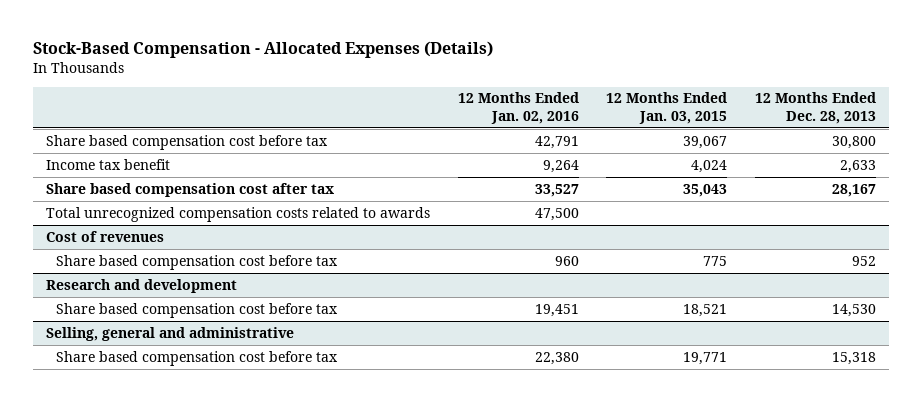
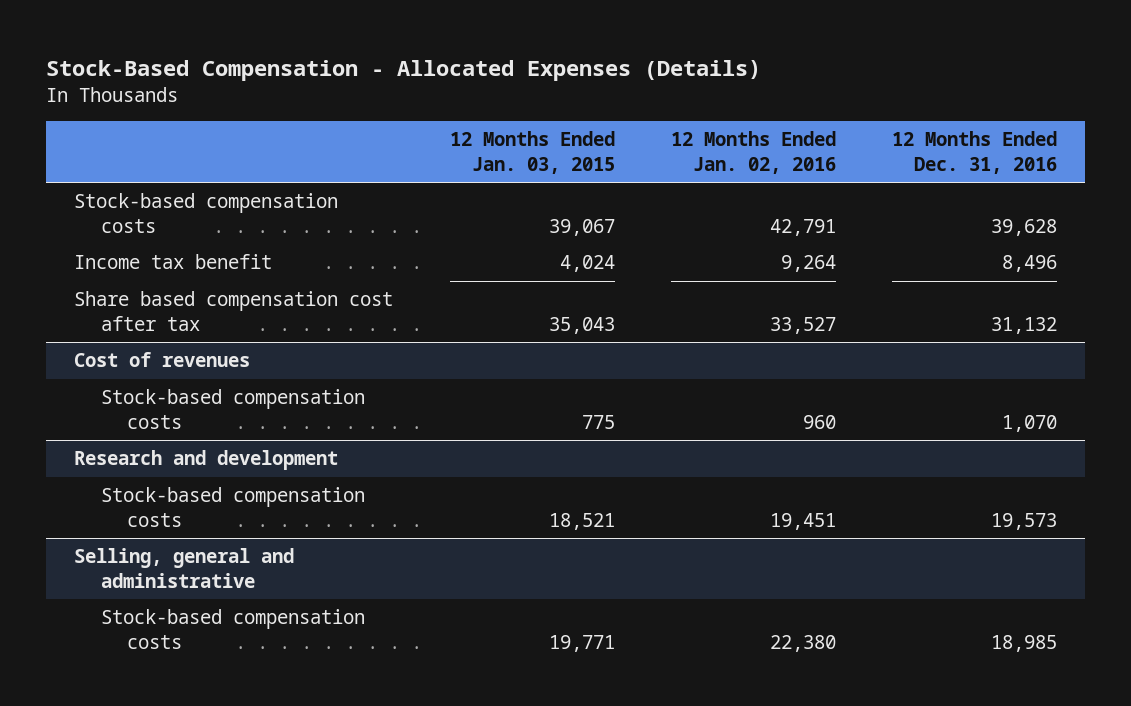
[754,92,876,124] 12 Months Ended Dec. 28, 2013 -> none
none -> [891,131,1057,174] 12 Months Ended Dec. 31, 2016
[46,134,329,150] Share based compensation cost before tax -> [74,193,339,233] Stock-based compensation costs
[46,206,431,222] Total unrecognized compensation costs related to awards -> none
[56,254,339,270] Share based compensation cost before tax -> [100,389,365,429] Stock-based compensation costs
[56,302,339,318] Share based compensation cost before tax -> [100,487,365,527] Stock-based compensation costs
[56,350,339,366] Share based compensation cost before tax -> [100,609,365,649] Stock-based compensation costs

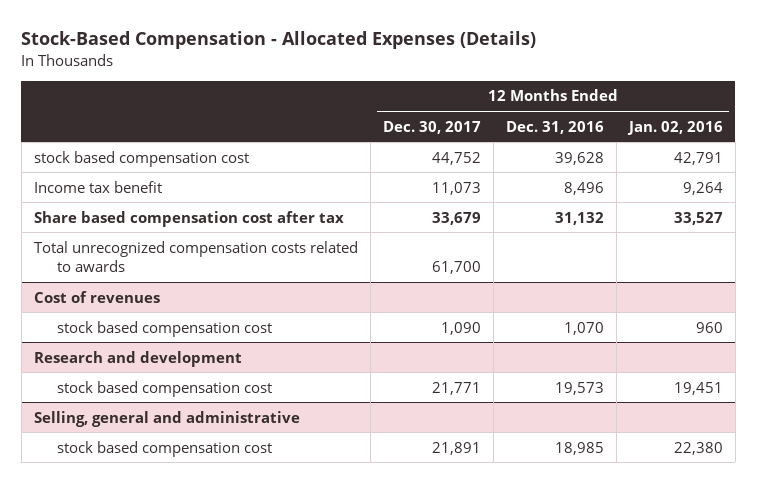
[449,131,615,174] 12 Months Ended Jan. 03, 2015 -> none
none -> [382,120,481,134] Dec. 30, 2017
[74,193,339,233] Stock-based compensation costs -> [33,150,249,167] stock based compensation cost
none -> [33,240,358,272] Total unrecognized compensation costs related to awards
[100,389,365,429] Stock-based compensation costs -> [57,320,273,337] stock based compensation cost
[100,487,365,527] Stock-based compensation costs -> [57,380,273,397] stock based compensation cost
[100,609,365,649] Stock-based compensation costs -> [57,440,273,457] stock based compensation cost

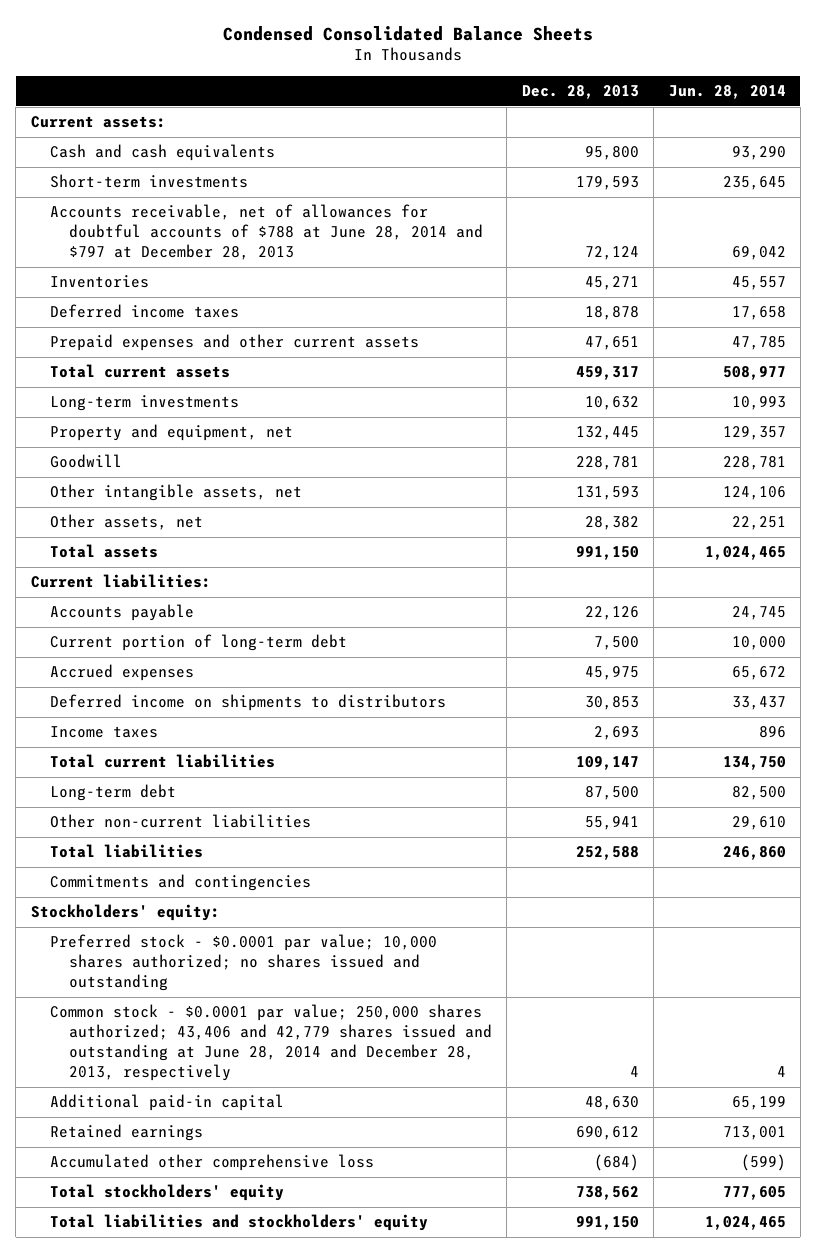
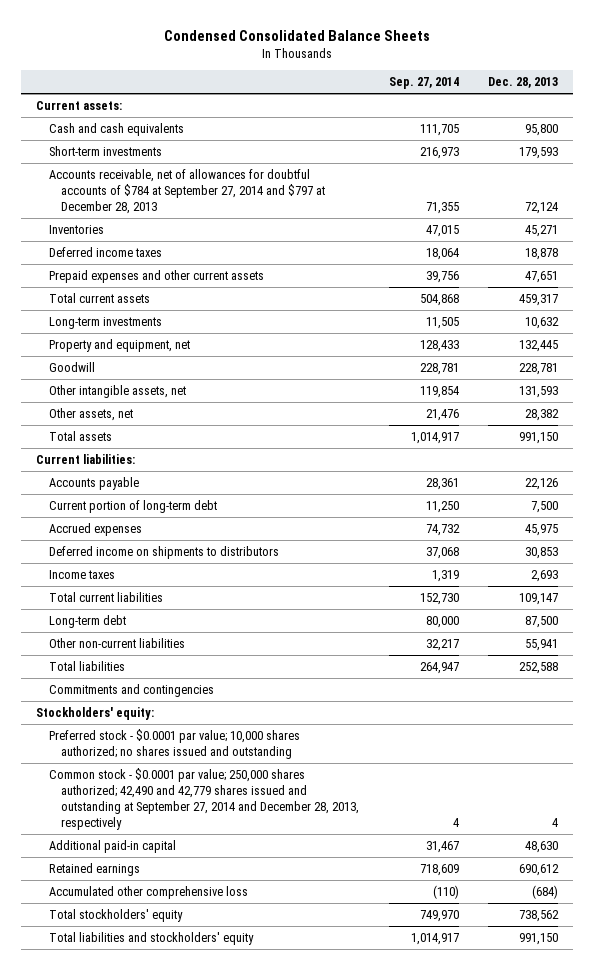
[668,85,786,100] Jun. 28, 2014 -> none
none -> [388,77,459,90] Sep. 27, 2014
[49,204,484,261] Accounts receivable, net of allowances for doubtful accounts of $788 at June 28, 2014 and $797 at December 28, 2013 -> [48,169,325,215] Accounts receivable, net of allowances for doubtful accounts of $784 at September 27, 2014 and $797 at December 28, 2013
[49,1004,493,1081] Common stock - $0.0001 par value; 250,000 shares authorized; 43,406 and 42,779 shares issued and outstanding at June 28, 2014 and December 28, 2013, respectively -> [48,768,359,831] Common stock - $0.0001 par value; 250,000 shares authorized; 42,490 and 42,779 shares issued and outstanding at September 27, 2014 and December 28, 2013, respectively

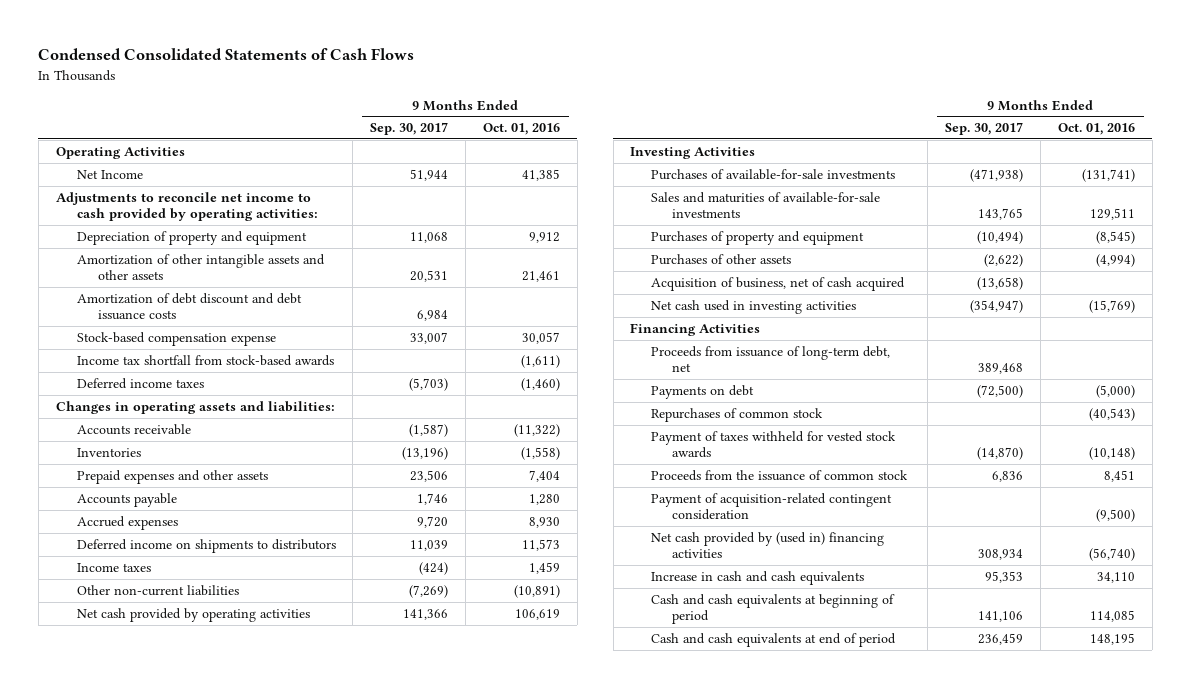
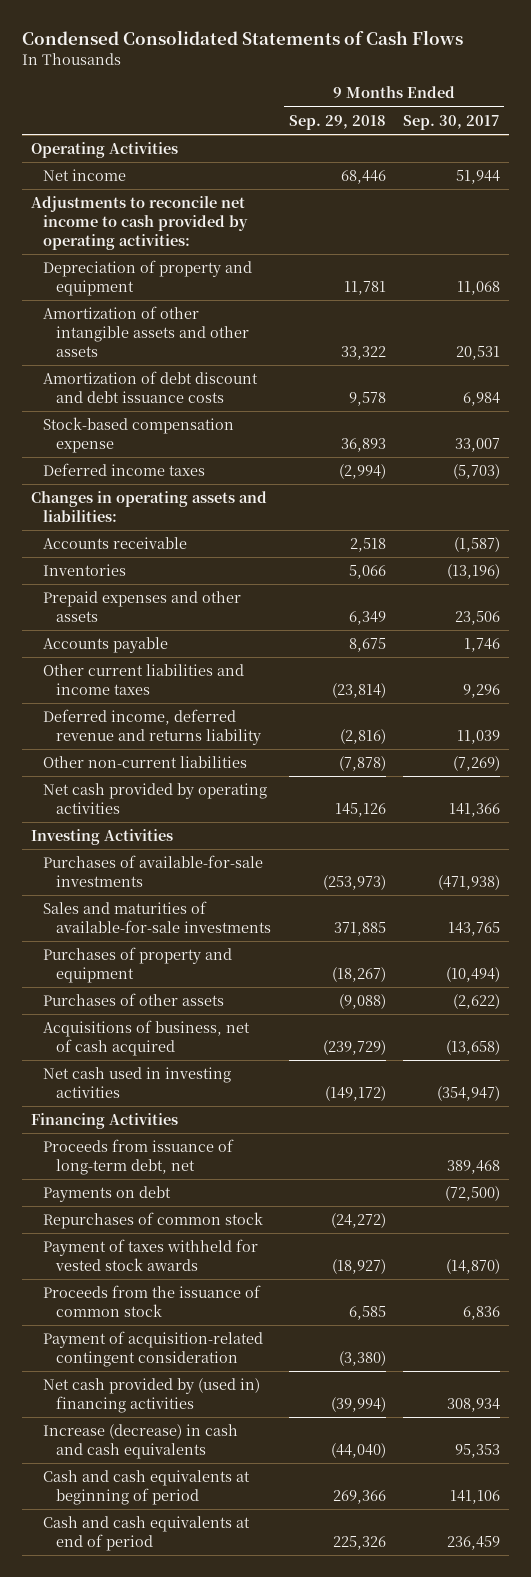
[483,123,561,136] Oct. 01, 2016 -> none
none -> [288,114,386,130] Sep. 29, 2018
[76,169,143,179] Net Income -> [43,169,127,182] Net income
[76,354,334,366] Income tax shortfall from stock-based awards -> none
[76,515,178,530] Accrued expenses -> none
[76,562,151,572] Income taxes -> none
none -> [43,664,245,695] Other current liabilities and income taxes
[76,538,336,553] Deferred income on shipments to distributors -> [43,709,262,745] Deferred income, deferred revenue and returns liability
[651,276,906,291] Acquisition of business, net of cash acquired -> [43,1020,251,1056] Acquisitions of business, net of cash acquired
[651,570,865,585] Increase in cash and cash equivalents -> [43,1424,239,1459] Increase (decrease) in cash and cash equivalents

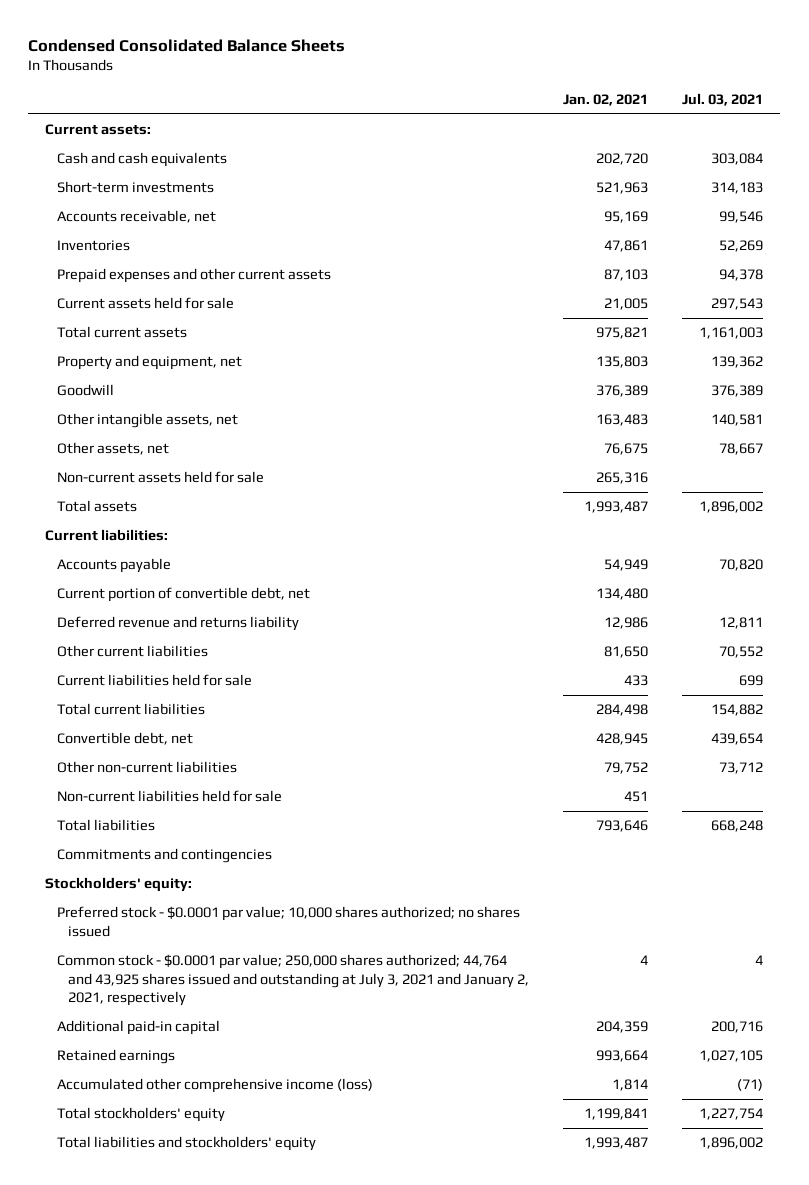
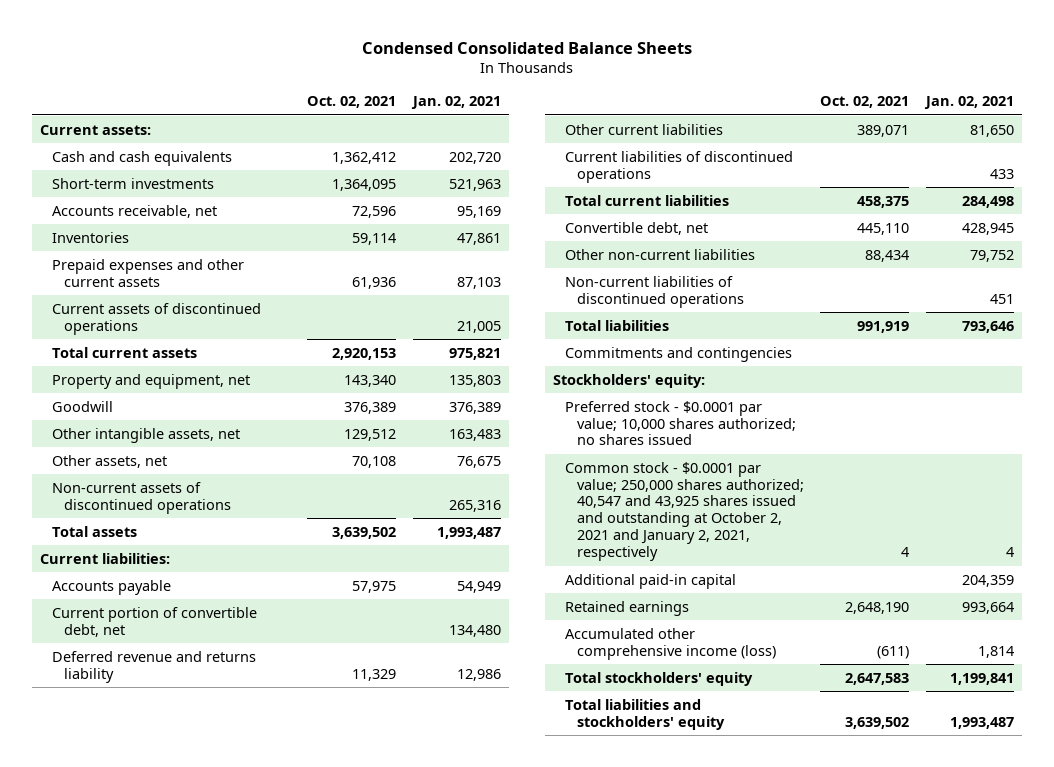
[682,92,764,106] Jul. 03, 2021 -> none
none -> [307,96,397,109] Oct. 02, 2021
[56,297,234,310] Current assets held for sale -> [51,302,261,335] Current assets of discontinued operations
[56,471,264,484] Non-current assets held for sale -> [51,481,231,514] Non-current assets of discontinued operations
[56,674,252,687] Current liabilities held for sale -> [564,150,793,183] Current liabilities of discontinued operations
[56,790,282,803] Non-current liabilities held for sale -> [564,275,744,308] Non-current liabilities of discontinued operations
[56,954,530,1007] Common stock - $0.0001 par value; 250,000 shares authorized; 44,764 and 43,925 shares issued and outstanding at July 3, 2021 and January 2, 2021, respectively -> [564,461,804,562] Common stock - $0.0001 par value; 250,000 shares authorized; 40,547 and 43,925 shares issued and outstanding at October 2, 2021 and January 2, 2021, respectively

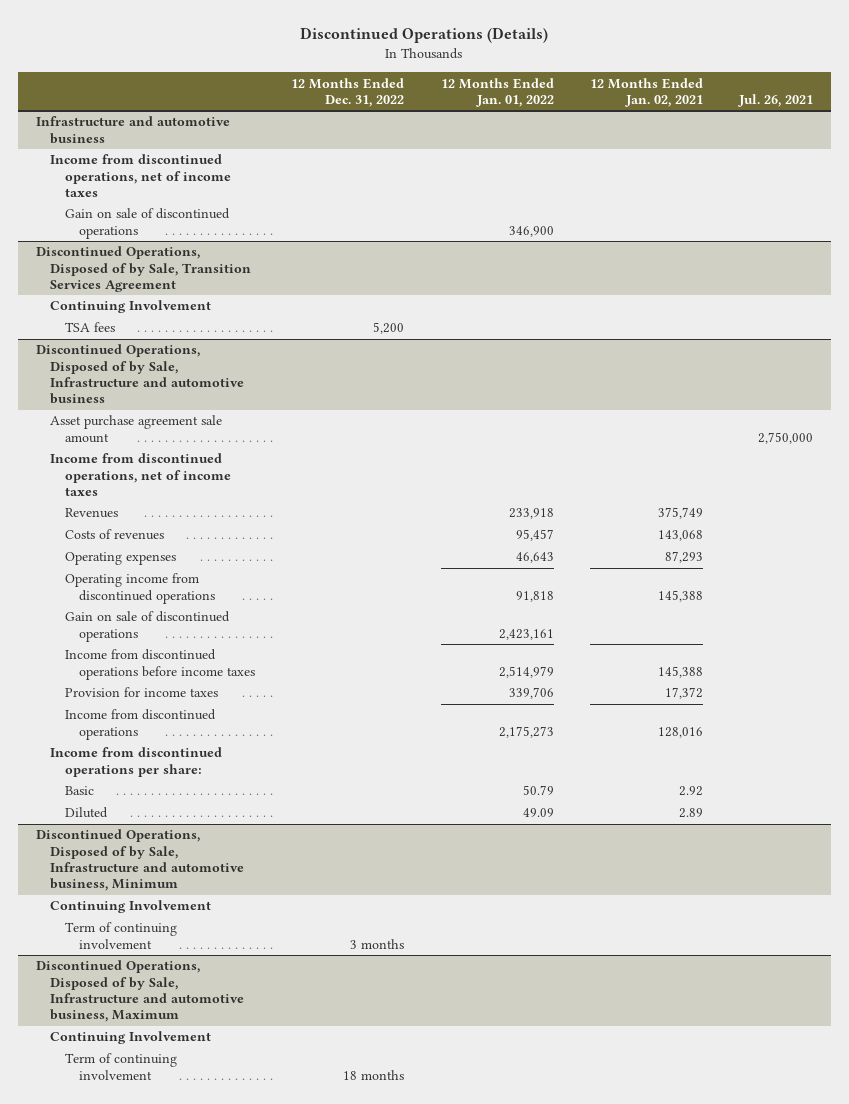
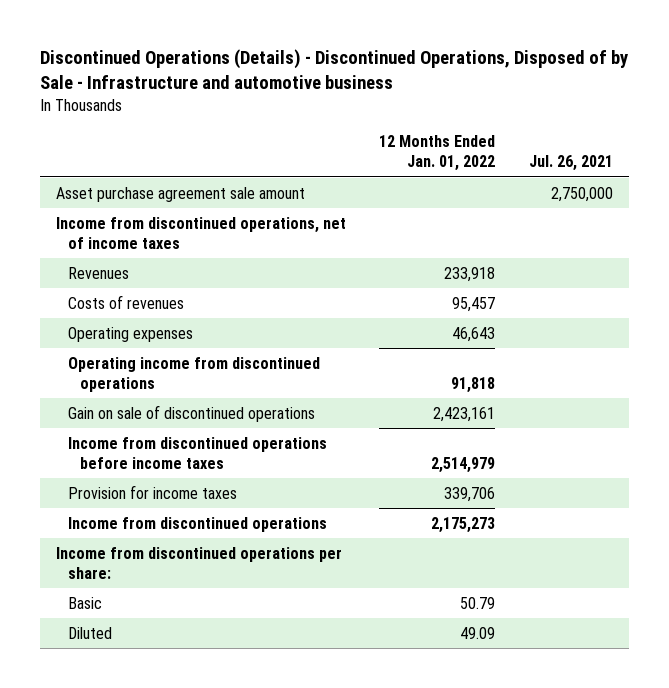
[300,27,549,44] Discontinued Operations (Details) -> [39,49,628,90] Discontinued Operations (Details) - Discontinued Operations, Disposed of by Sale - Infrastructure and automotive business
[291,77,405,107] 12 Months Ended Dec. 31, 2022 -> none
[589,77,703,107] 12 Months Ended Jan. 02, 2021 -> none
[35,116,230,144] Infrastructure and automotive business -> none
[50,154,231,198] Income from discontinued operations, net of income taxes -> none
[64,208,230,239] Gain on sale of discontinued operations -> none
[35,246,252,293] Discontinued Operations, Disposed of by Sale, Transition Services Agreement -> none
[50,300,212,314] Continuing Involvement -> none
[64,322,115,333] TSA fees -> none
[35,344,245,405] Discontinued Operations, Disposed of by Sale, Infrastructure and automotive business -> none
[35,829,245,892] Discontinued Operations, Disposed of by Sale, Infrastructure and automotive business, Minimum -> none
[50,900,212,914] Continuing Involvement -> none
[64,922,177,949] Term of continuing involvement -> none
[35,960,245,1023] Discontinued Operations, Disposed of by Sale, Infrastructure and automotive business, Maximum -> none
[50,1031,212,1045] Continuing Involvement -> none
[64,1053,177,1080] Term of continuing involvement -> none

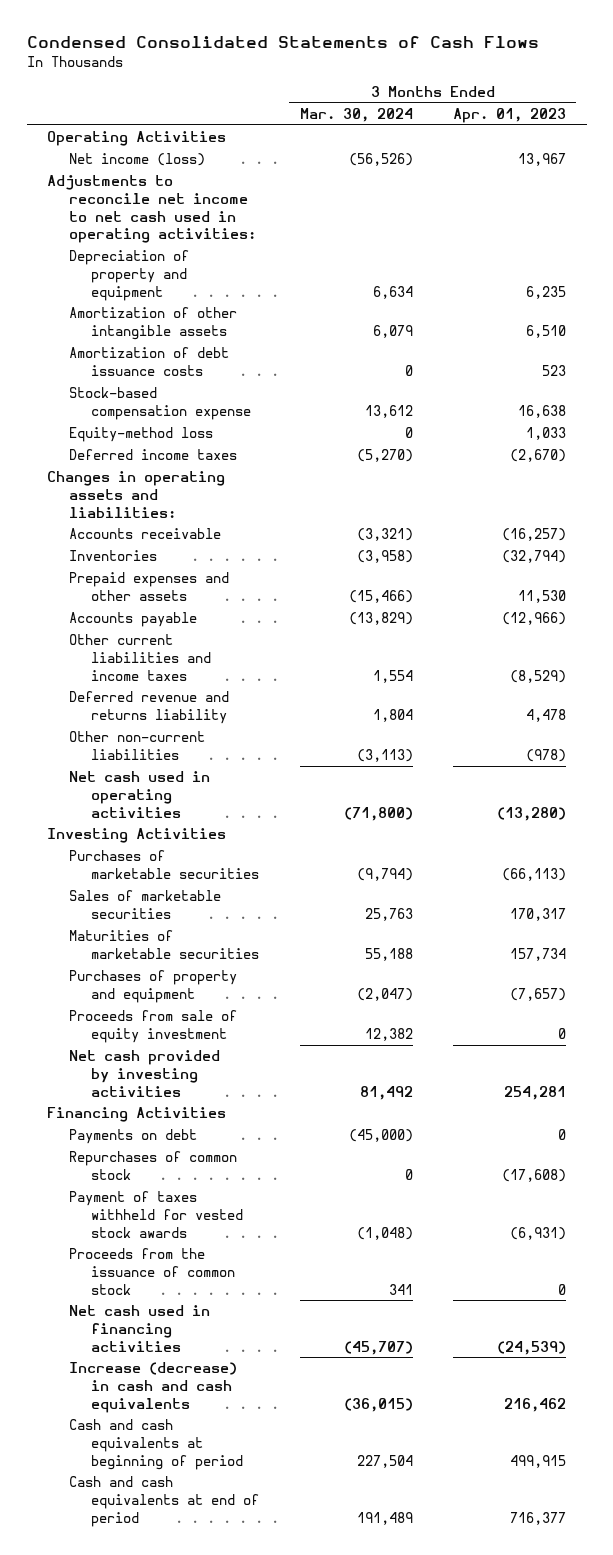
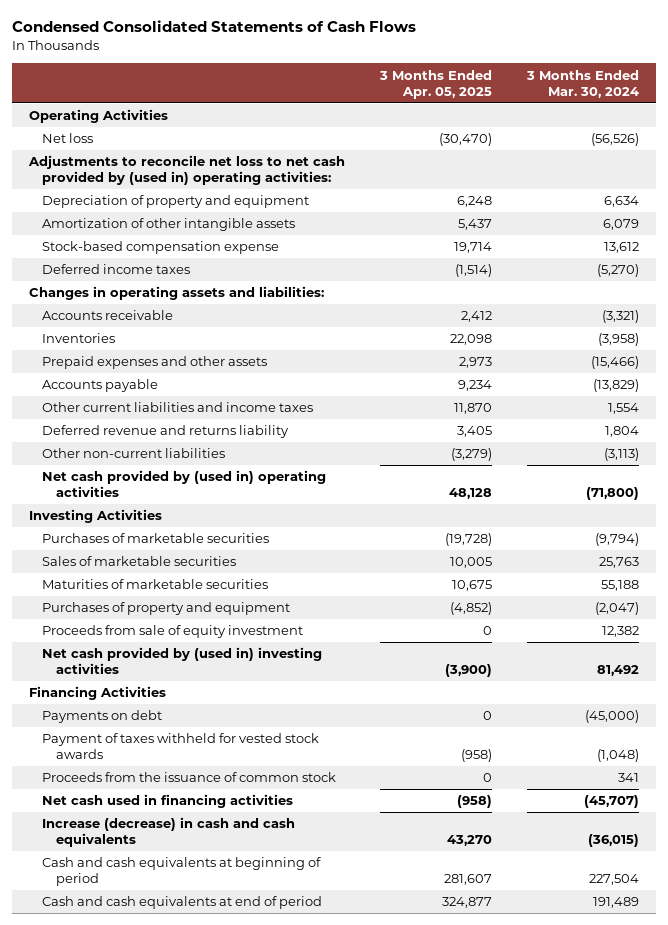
[453,107,567,123] Apr. 01, 2023 -> none
none -> [378,69,492,99] 3 Months Ended Apr. 05, 2025
[69,153,206,167] Net income (loss) -> [42,133,94,144] Net loss
[47,175,257,244] Adjustments to reconcile net income to net cash used in operating activities: -> [28,155,346,186] Adjustments to reconcile net loss to net cash provided by (used in) operating activities:
[69,347,230,376] Amortization of debt issuance costs -> none
[69,427,214,443] Equity-method loss -> none
[69,771,211,818] Net cash used in operating activities -> [42,470,327,498] Net cash provided by (used in) operating activities
[69,1050,221,1097] Net cash provided by investing activities -> [42,647,323,675] Net cash provided by (used in) investing activities
[69,1151,238,1180] Repurchases of common stock -> none

